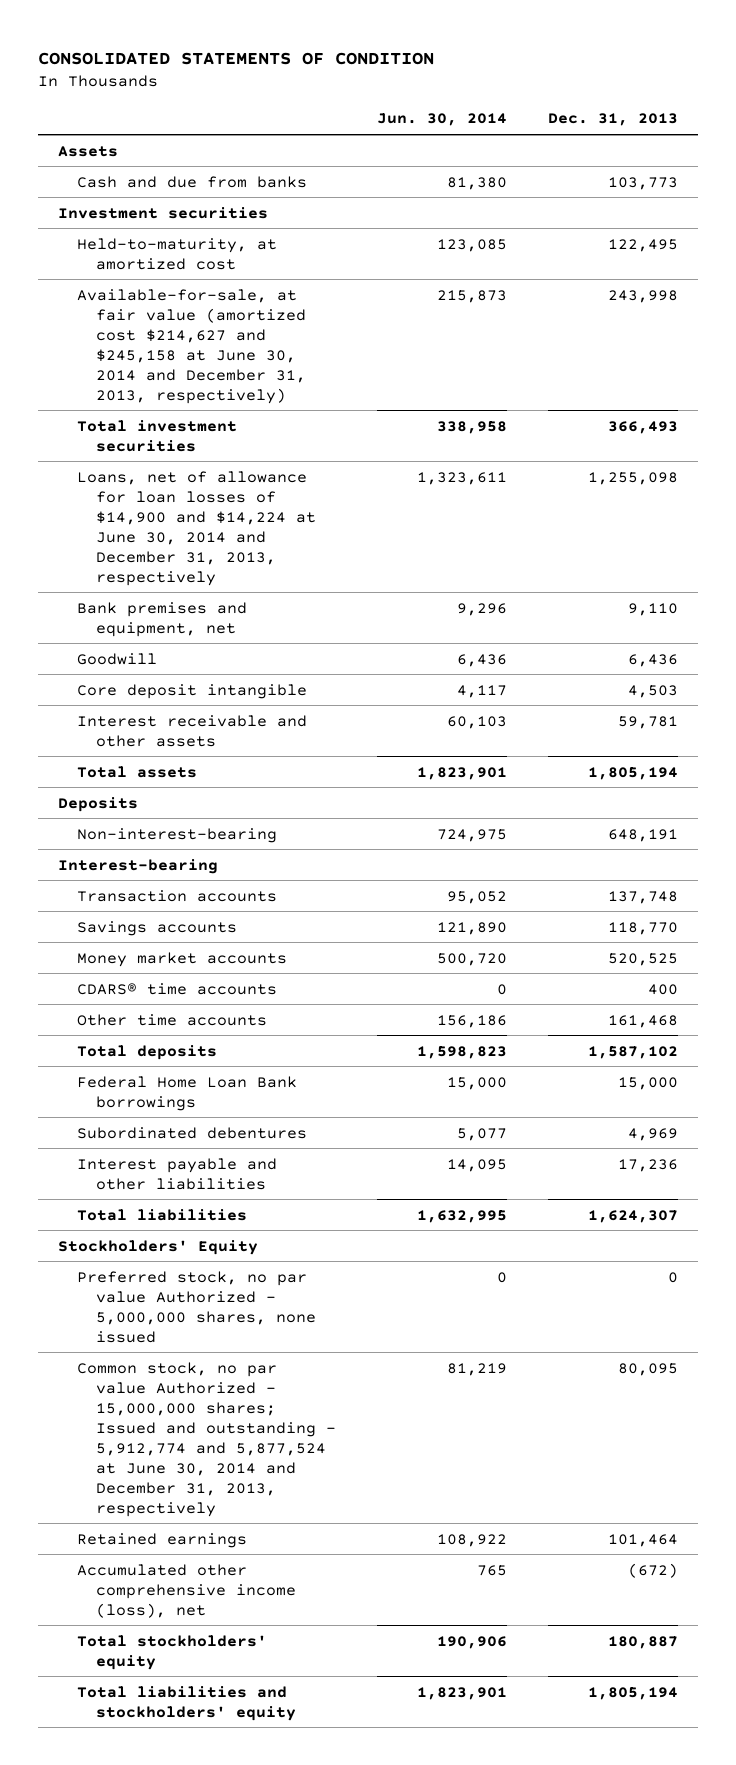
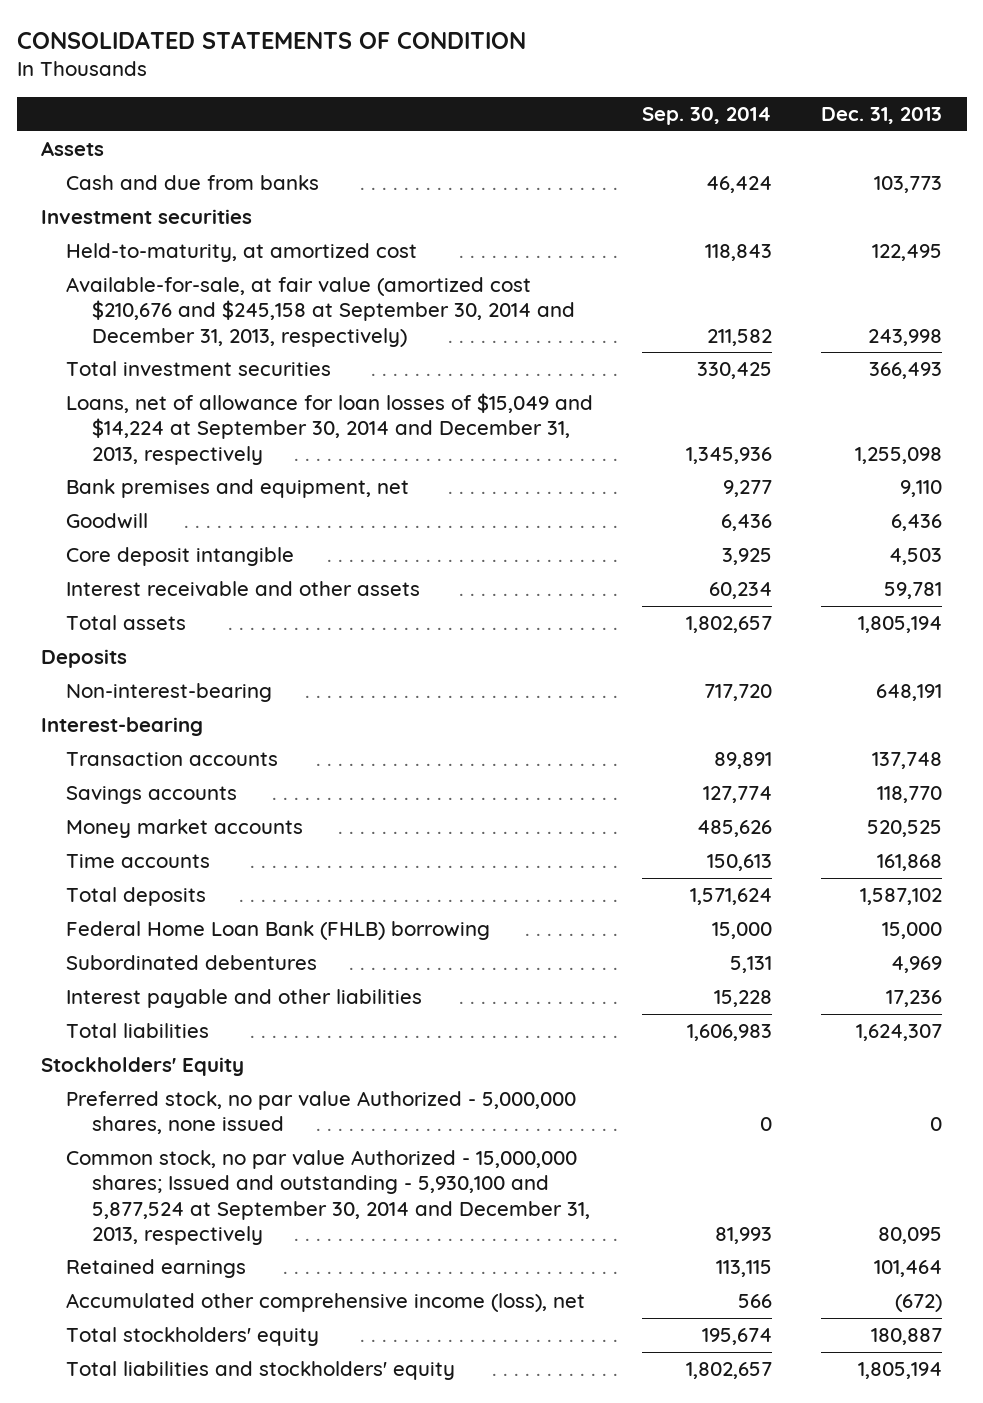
[377,113,508,127] Jun. 30, 2014 -> none
none -> [642,107,773,126] Sep. 30, 2014
[77,288,307,404] Available-for-sale, at fair value (amortized cost $214,627 and $245,158 at June 30, 2014 and December 31, 2013, respectively) -> [66,277,575,347] Available-for-sale, at fair value (amortized cost $210,676 and $245,158 at September 30, 2014 and December 31, 2013, respectively)
[77,470,317,586] Loans, net of allowance for loan losses of $14,900 and $14,224 at June 30, 2014 and December 31, 2013, respectively -> [66,393,594,465] Loans, net of allowance for loan losses of $15,049 and $14,224 at September 30, 2014 and December 31, 2013, respectively
[77,982,278,995] CDARS® time accounts -> none
[77,1013,268,1026] Other time accounts -> [66,854,211,869] Time accounts
[607,1014,678,1028] 161,468 -> [877,854,943,872] 161,868
[77,1075,298,1111] Federal Home Loan Bank borrowings -> [66,921,491,941] Federal Home Loan Bank (FHLB) borrowing
[77,1361,337,1517] Common stock, no par value Authorized - 15,000,000 shares; Issued and outstanding - 5,912,774 and 5,877,524 at June 30, 2014 and December 31, 2013, respectively -> [66,1150,590,1246] Common stock, no par value Authorized - 15,000,000 shares; Issued and outstanding - 5,930,100 and 5,877,524 at September 30, 2014 and December 31, 2013, respectively

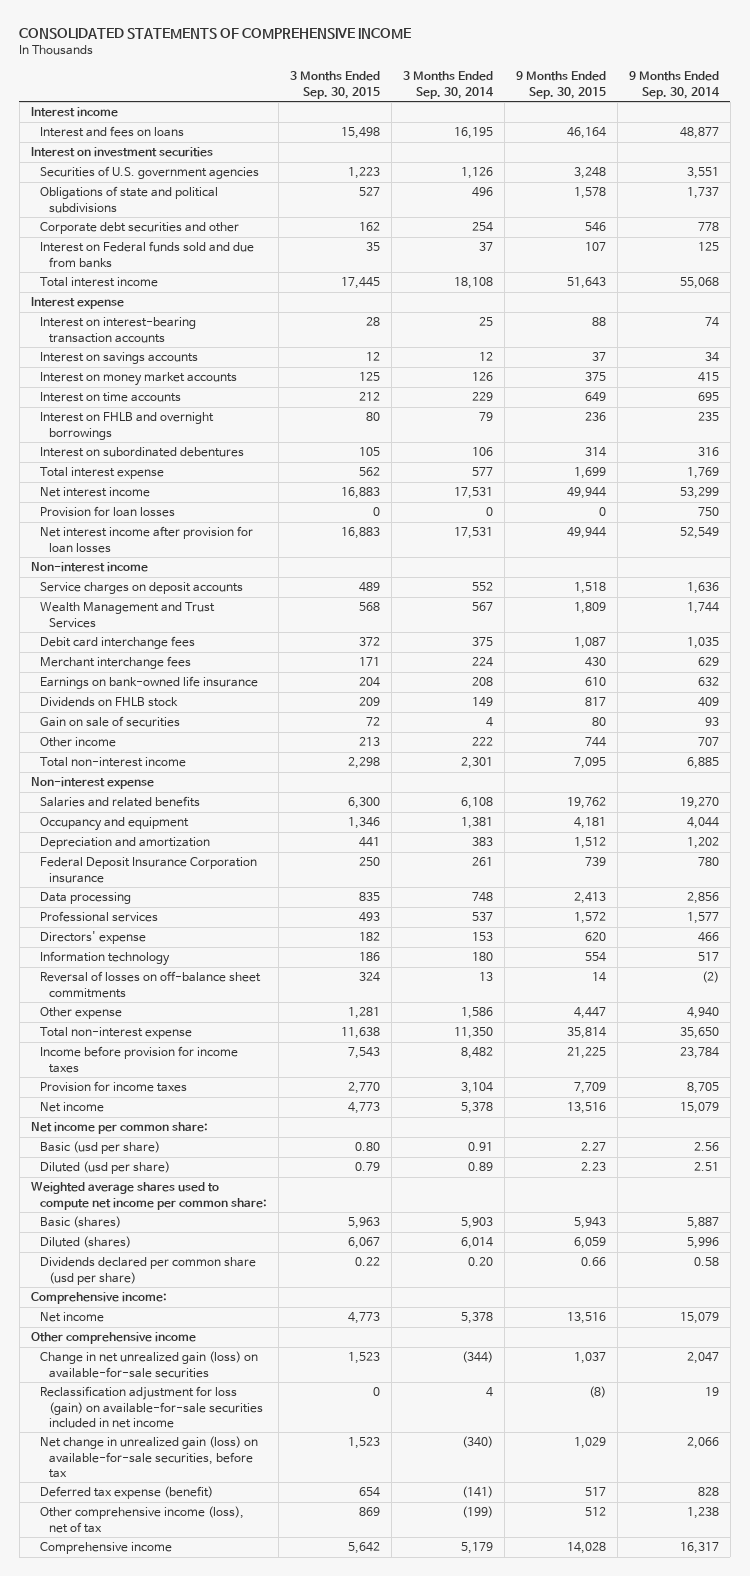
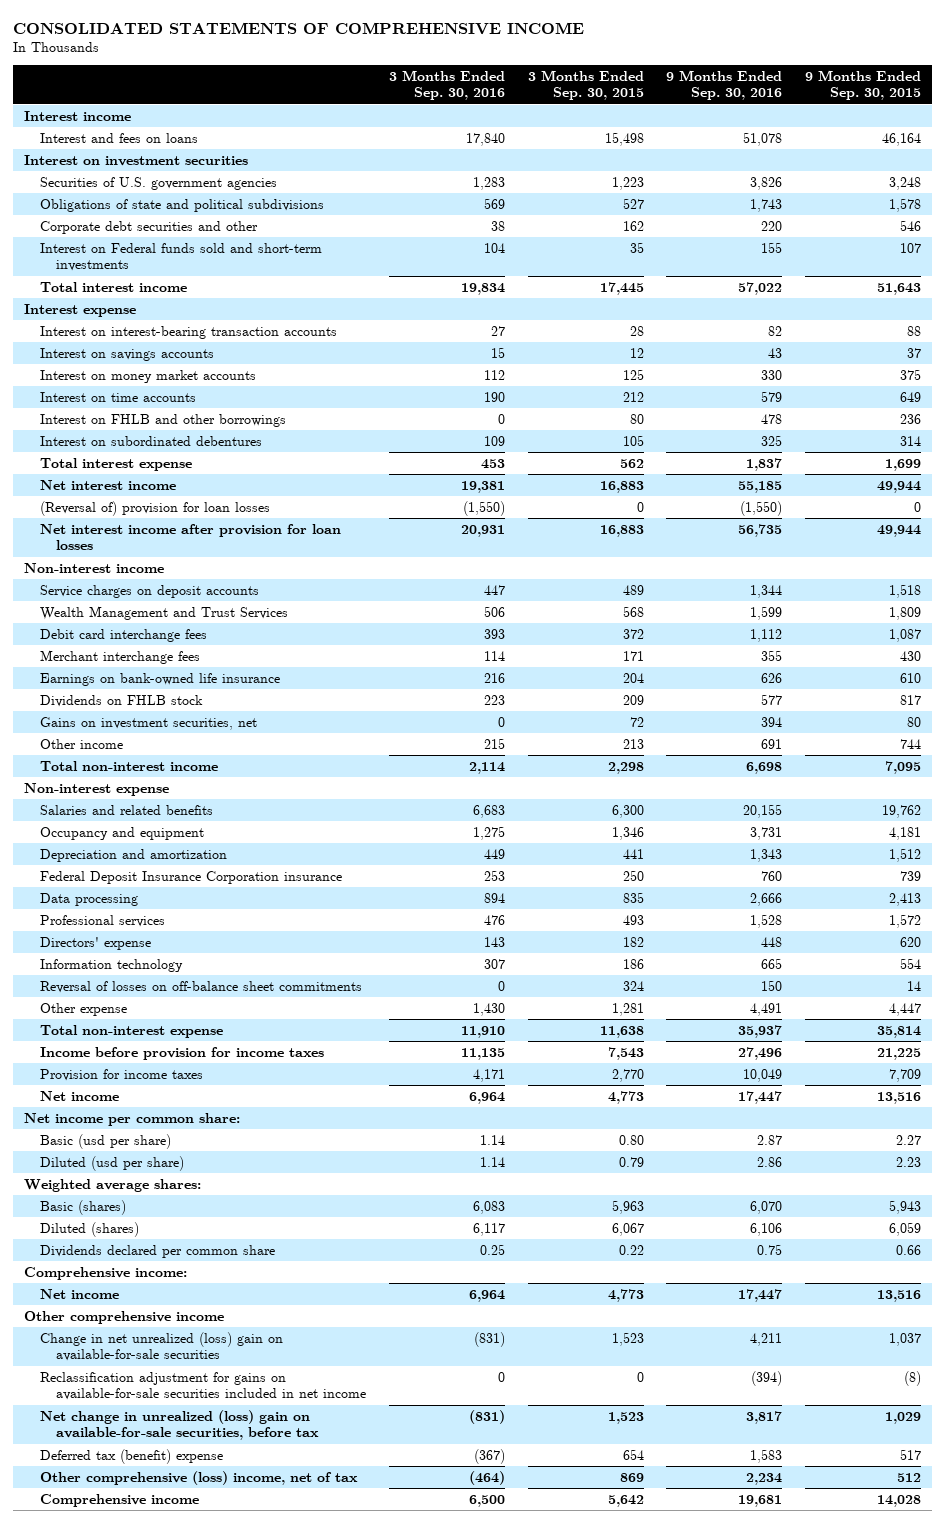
[402,71,494,99] 3 Months Ended Sep. 30, 2014 -> none
[628,71,720,99] 9 Months Ended Sep. 30, 2014 -> none
none -> [388,69,505,101] 3 Months Ended Sep. 30, 2016
none -> [666,69,783,101] 9 Months Ended Sep. 30, 2016
[39,241,254,268] Interest on Federal funds sold and due from banks -> [40,242,323,272] Interest on Federal funds sold and short-term investments
[39,412,214,440] Interest on FHLB and overnight borrowings -> [40,413,287,427] Interest on FHLB and other borrowings
[39,506,175,518] Provision for loan losses -> [40,500,271,516] (Reversal of) provision for loan losses
[39,716,180,728] Gain on sale of securities -> [40,716,258,730] Gains on investment securities, net
[30,1182,267,1210] Weighted average shares used to compute net income per common share: -> [24,1178,202,1192] Weighted average shares:
[39,1257,256,1285] Dividends declared per common share (usd per share) -> [40,1244,276,1258] Dividends declared per common share
[39,1351,258,1378] Change in net unrealized gain (loss) on available-for-sale securities -> [40,1331,284,1362] Change in net unrealized (loss) gain on available-for-sale securities
[39,1386,263,1428] Reclassification adjustment for loss (gain) on available-for-sale securities included in net income -> [40,1371,367,1401] Reclassification adjustment for gains on available-for-sale securities included in net income
[39,1436,258,1478] Net change in unrealized gain (loss) on available-for-sale securities, before tax -> [40,1409,320,1441] Net change in unrealized (loss) gain on available-for-sale securities, before tax
[39,1486,213,1500] Deferred tax expense (benefit) -> [40,1448,224,1464] Deferred tax (benefit) expense
[39,1506,244,1533] Other comprehensive income (loss), net of tax -> [40,1470,359,1485] Other comprehensive (loss) income, net of tax

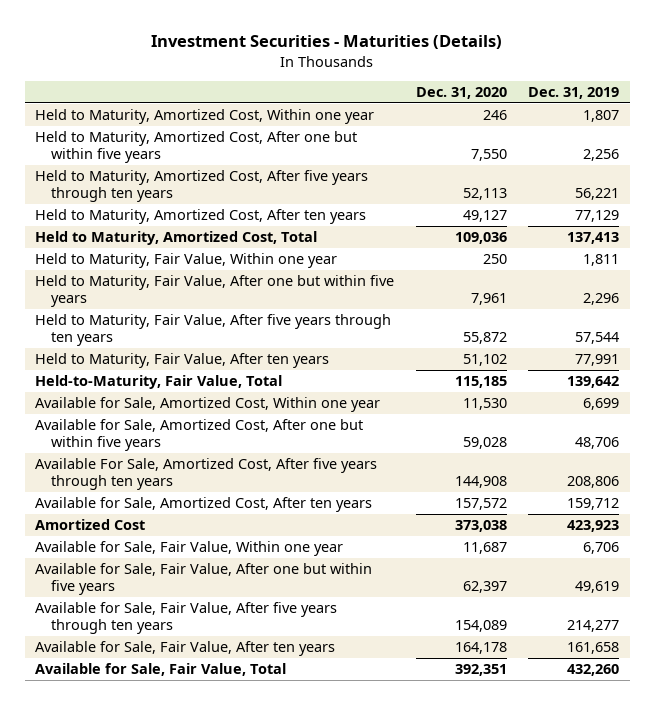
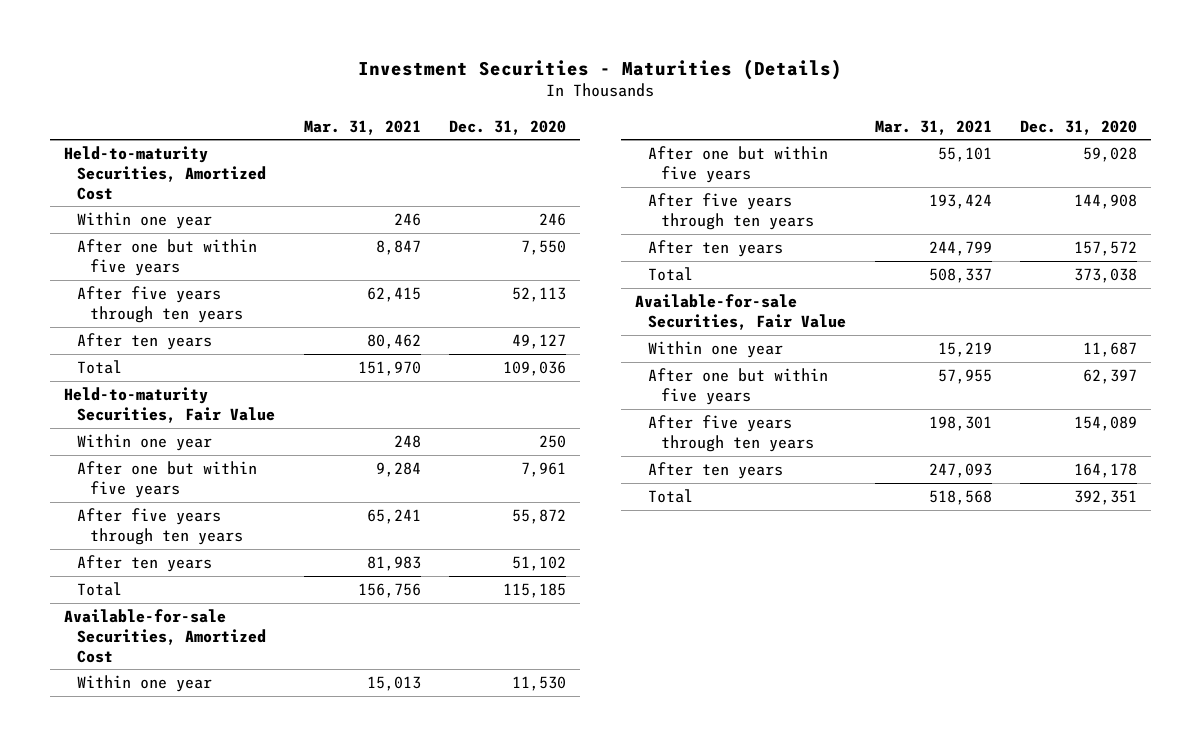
[528,87,620,100] Dec. 31, 2019 -> none
none -> [303,119,421,135] Mar. 31, 2021
none -> [63,146,267,200] Held-to-maturity Securities, Amortized Cost
[35,109,375,125] Held to Maturity, Amortized Cost, Within one year -> [77,212,213,230] Within one year
[35,131,358,164] Held to Maturity, Amortized Cost, After one but within five years -> [77,239,258,276] After one but within five years
[35,170,369,203] Held to Maturity, Amortized Cost, After five years through ten years -> [77,286,244,323] After five years through ten years
[35,209,367,225] Held to Maturity, Amortized Cost, After ten years -> [77,333,213,351] After ten years
[35,231,318,246] Held to Maturity, Amortized Cost, Total -> [77,360,123,375] Total
none -> [63,387,276,423] Held-to-maturity Securities, Fair Value
[35,253,338,269] Held to Maturity, Fair Value, Within one year -> [77,434,213,452] Within one year
[35,275,395,308] Held to Maturity, Fair Value, After one but within five years -> [77,461,258,498] After one but within five years
[35,314,392,347] Held to Maturity, Fair Value, After five years through ten years -> [77,508,244,545] After five years through ten years
[35,353,330,369] Held to Maturity, Fair Value, After ten years -> [77,555,213,573] After ten years
[35,375,283,390] Held-to-Maturity, Fair Value, Total -> [77,582,123,597] Total
none -> [63,609,267,663] Available-for-sale Securities, Amortized Cost
[35,397,381,413] Available for Sale, Amortized Cost, Within one year -> [77,675,213,693] Within one year
[35,419,364,452] Available for Sale, Amortized Cost, After one but within five years -> [648,146,829,183] After one but within five years
[35,458,378,491] Available For Sale, Amortized Cost, After five years through ten years -> [648,193,815,230] After five years through ten years
[35,497,373,513] Available for Sale, Amortized Cost, After ten years -> [648,240,784,258] After ten years
[35,519,146,531] Amortized Cost -> [648,267,694,282] Total
none -> [634,294,847,330] Available-for-sale Securities, Fair Value
[35,541,344,557] Available for Sale, Fair Value, Within one year -> [648,341,784,359] Within one year
[35,563,373,596] Available for Sale, Fair Value, After one but within five years -> [648,368,829,405] After one but within five years
[35,602,338,635] Available for Sale, Fair Value, After five years through ten years -> [648,415,815,452] After five years through ten years
[35,641,336,657] Available for Sale, Fair Value, After ten years -> [648,462,784,480] After ten years
[35,663,287,677] Available for Sale, Fair Value, Total -> [648,489,694,504] Total

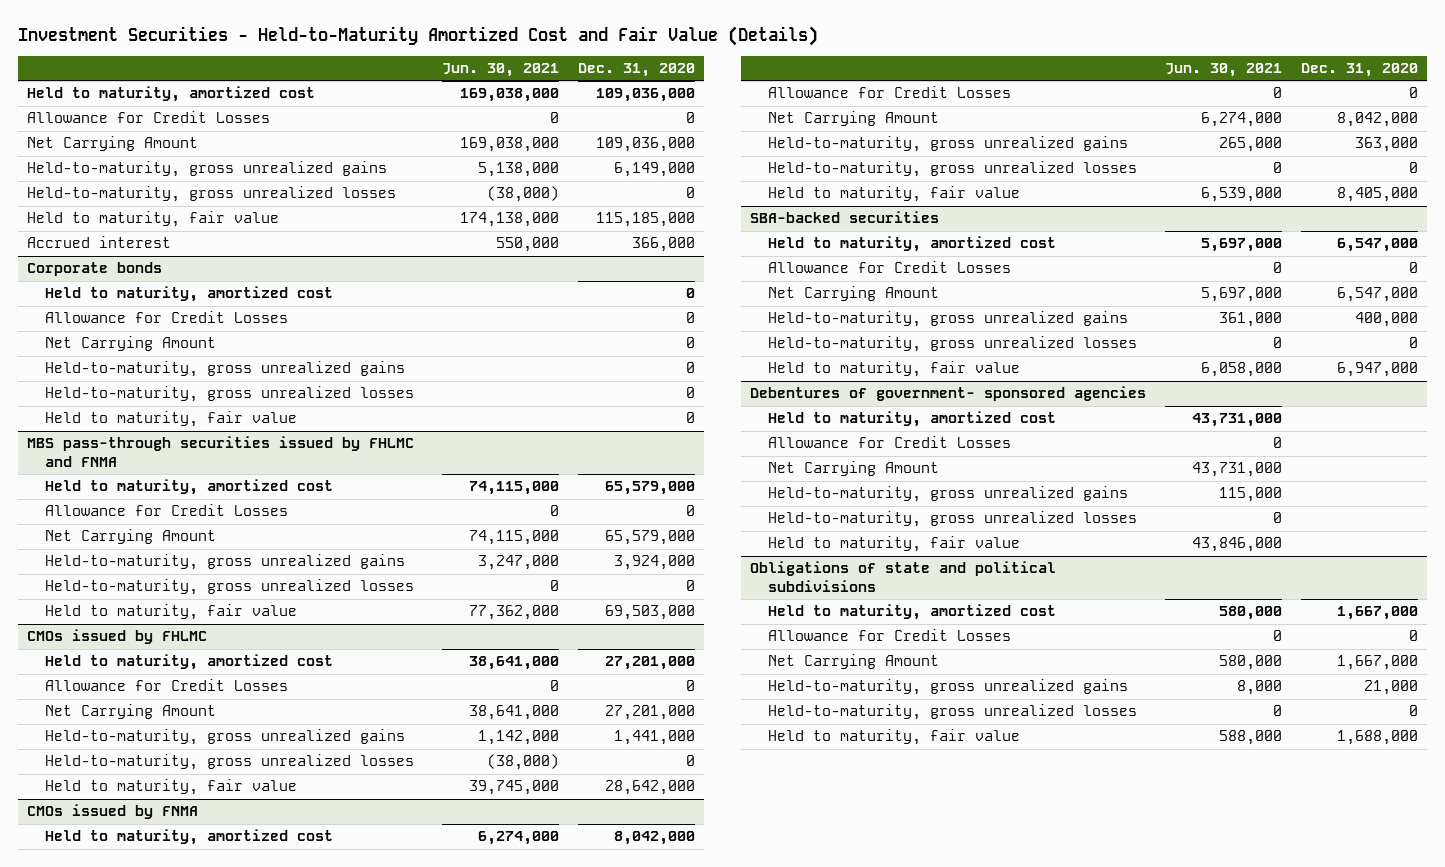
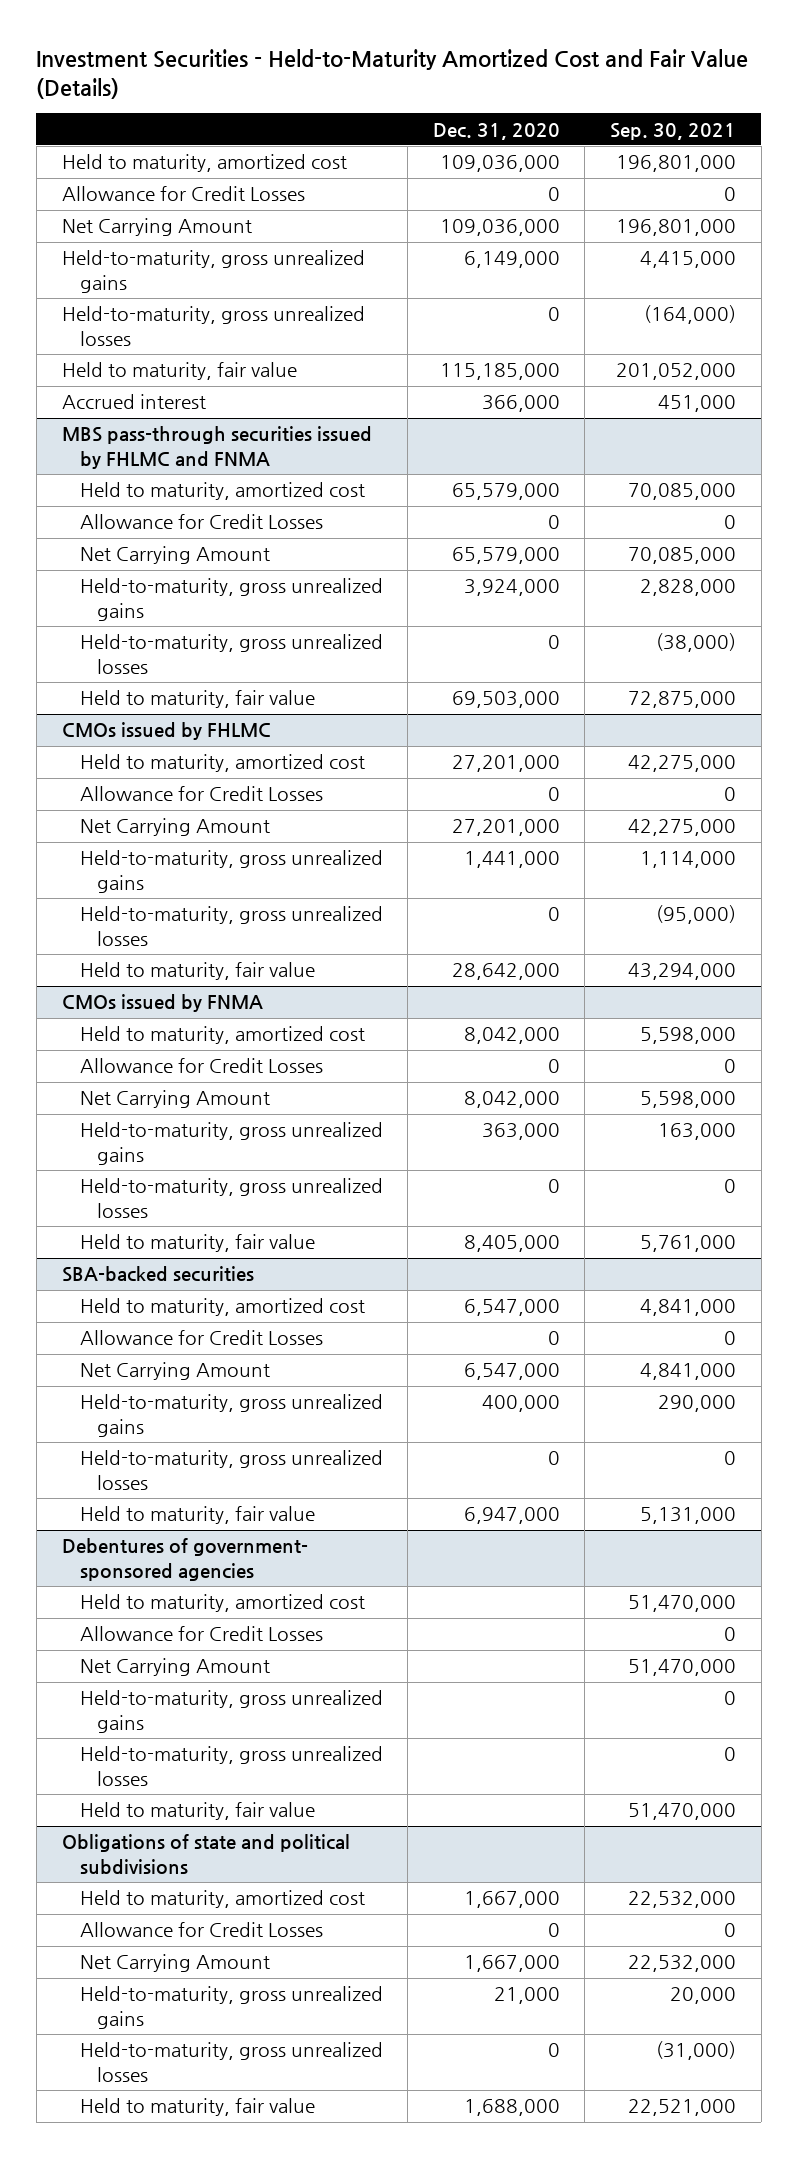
[441,62,559,77] Jun. 30, 2021 -> none
none -> [610,122,737,140] Sep. 30, 2021
[27,262,163,277] Corporate bonds -> none
[44,286,333,303] Held to maturity, amortized cost -> none
[44,311,288,324] Allowance for Credit Losses -> none
[44,336,216,352] Net Carrying Amount -> none
[44,361,405,378] Held-to-maturity, gross unrealized gains -> none
[44,386,414,403] Held-to-maturity, gross unrealized losses -> none
[44,411,297,428] Held to maturity, fair value -> none

